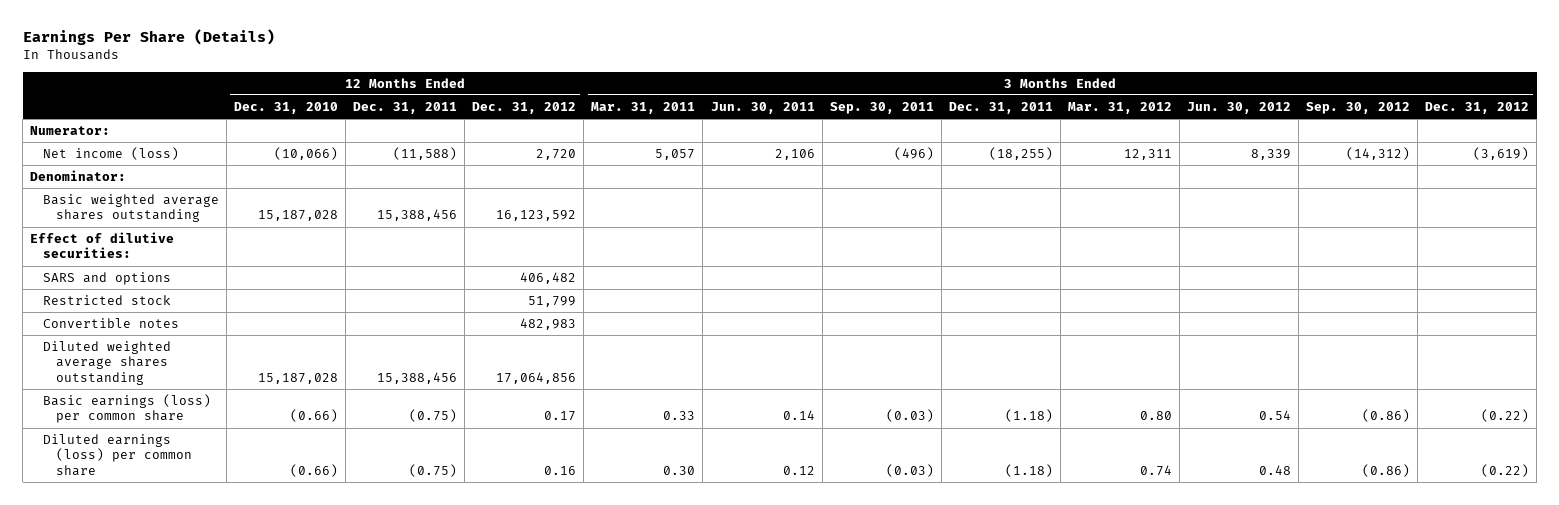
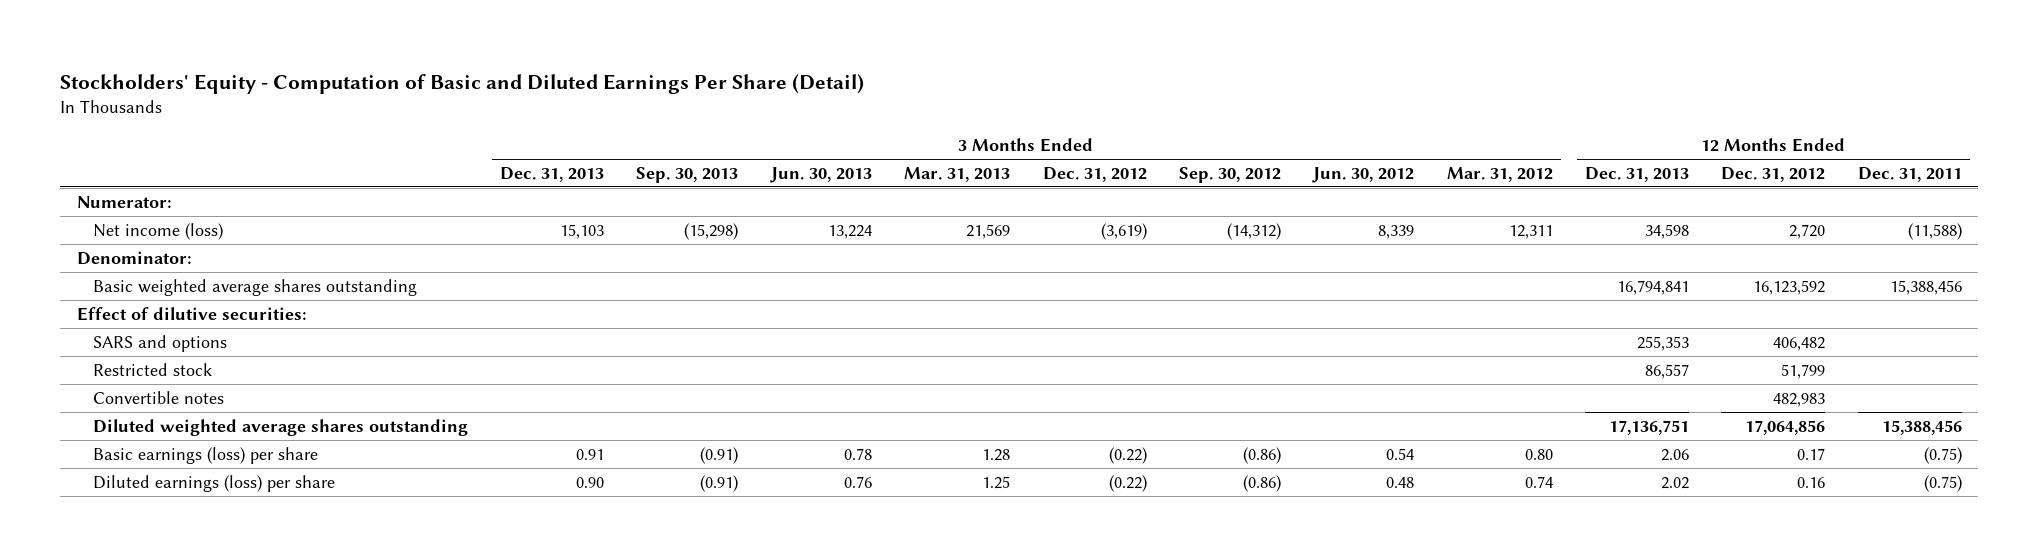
[22,29,275,46] Earnings Per Share (Details) -> [60,73,865,94] Stockholders' Equity - Computation of Basic and Diluted Earnings Per Share (Detail)
[234,102,339,115] Dec. 31, 2010 -> none
[591,102,696,115] Mar. 31, 2011 -> none
[710,102,815,115] Jun. 30, 2011 -> none
[829,102,934,115] Sep. 30, 2011 -> none
[948,102,1053,115] Dec. 31, 2011 -> none
none -> [500,166,605,182] Dec. 31, 2013
none -> [636,166,739,183] Sep. 30, 2013
none -> [769,166,872,183] Jun. 30, 2013
none -> [904,166,1011,182] Mar. 31, 2013
none -> [1585,166,1690,182] Dec. 31, 2013
[43,394,212,424] Basic earnings (loss) per common share -> [92,446,318,464] Basic earnings (loss) per share
[43,434,192,476] Diluted earnings (loss) per common share -> [92,474,335,492] Diluted earnings (loss) per share

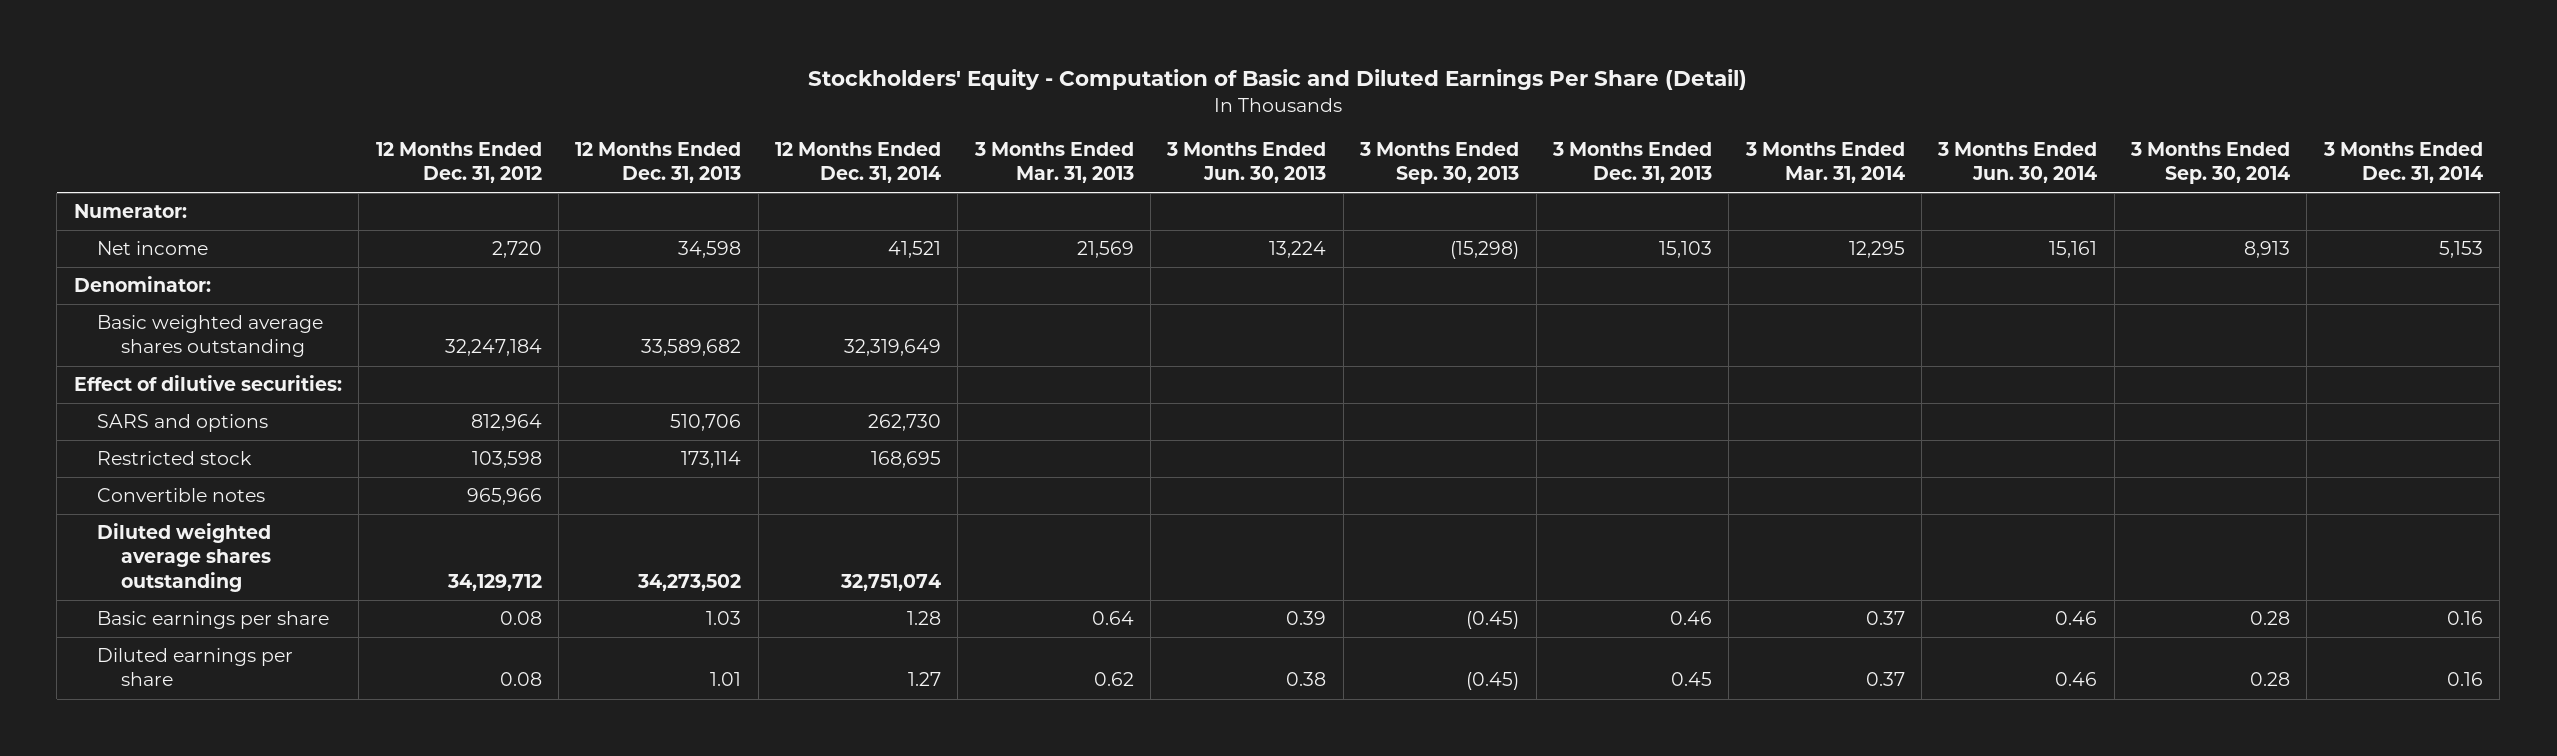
[1042,166,1147,182] Dec. 31, 2012 -> none
[1178,166,1281,183] Sep. 30, 2012 -> none
[1312,166,1415,183] Jun. 30, 2012 -> none
[1446,166,1553,182] Mar. 31, 2012 -> none
[1857,166,1962,182] Dec. 31, 2011 -> none
none -> [774,141,941,183] 12 Months Ended Dec. 31, 2014
none -> [1744,141,1905,183] 3 Months Ended Mar. 31, 2014
none -> [1937,141,2098,183] 3 Months Ended Jun. 30, 2014
none -> [2130,141,2291,184] 3 Months Ended Sep. 30, 2014
none -> [2322,141,2483,183] 3 Months Ended Dec. 31, 2014
[92,222,223,240] Net income (loss) -> [97,241,209,256] Net income
[1617,279,1690,295] 16,794,841 -> [641,339,742,357] 33,589,682
[1753,279,1826,295] 16,123,592 -> [444,339,542,357] 32,247,184
[1637,335,1690,351] 255,353 -> [670,414,742,432] 510,706
[1773,336,1826,351] 406,482 -> [470,414,542,432] 812,964
[1645,363,1690,379] 86,557 -> [681,451,742,469] 173,114
[1781,363,1826,379] 51,799 -> [471,451,542,469] 103,598
[1773,392,1826,407] 482,983 -> [466,488,542,506] 965,966
[1609,419,1690,435] 17,136,751 -> [637,573,742,591] 34,273,502
[1745,419,1826,435] 17,064,856 -> [446,573,542,591] 34,129,712
[92,446,318,464] Basic earnings (loss) per share -> [97,611,330,630] Basic earnings per share
[576,448,605,460] 0.91 -> [1669,611,1712,626] 0.46
[700,446,739,464] (0.91) -> [1466,611,1520,630] (0.45)
[843,447,872,460] 0.78 -> [1286,611,1327,626] 0.39
[982,448,1011,461] 1.28 -> [1091,611,1134,626] 0.64
[1661,448,1690,461] 2.06 -> [706,611,742,626] 1.03
[1797,447,1826,460] 0.17 -> [499,611,542,626] 0.08
[92,474,335,492] Diluted earnings (loss) per share -> [97,648,294,687] Diluted earnings per share
[576,476,605,488] 0.90 -> [1670,672,1712,687] 0.45
[700,474,739,492] (0.91) -> [1466,672,1520,691] (0.45)
[843,475,872,488] 0.76 -> [1286,672,1327,687] 0.38
[982,475,1011,489] 1.25 -> [1093,672,1134,687] 0.62
[1661,476,1690,489] 2.02 -> [710,672,742,687] 1.01
[1797,476,1826,488] 0.16 -> [499,672,542,687] 0.08

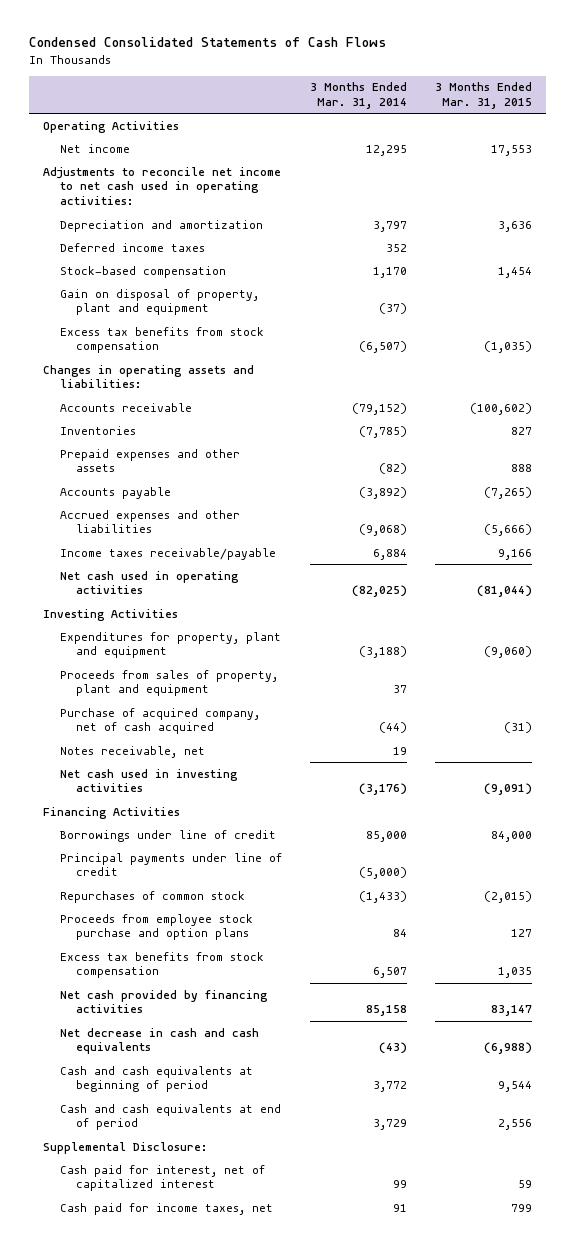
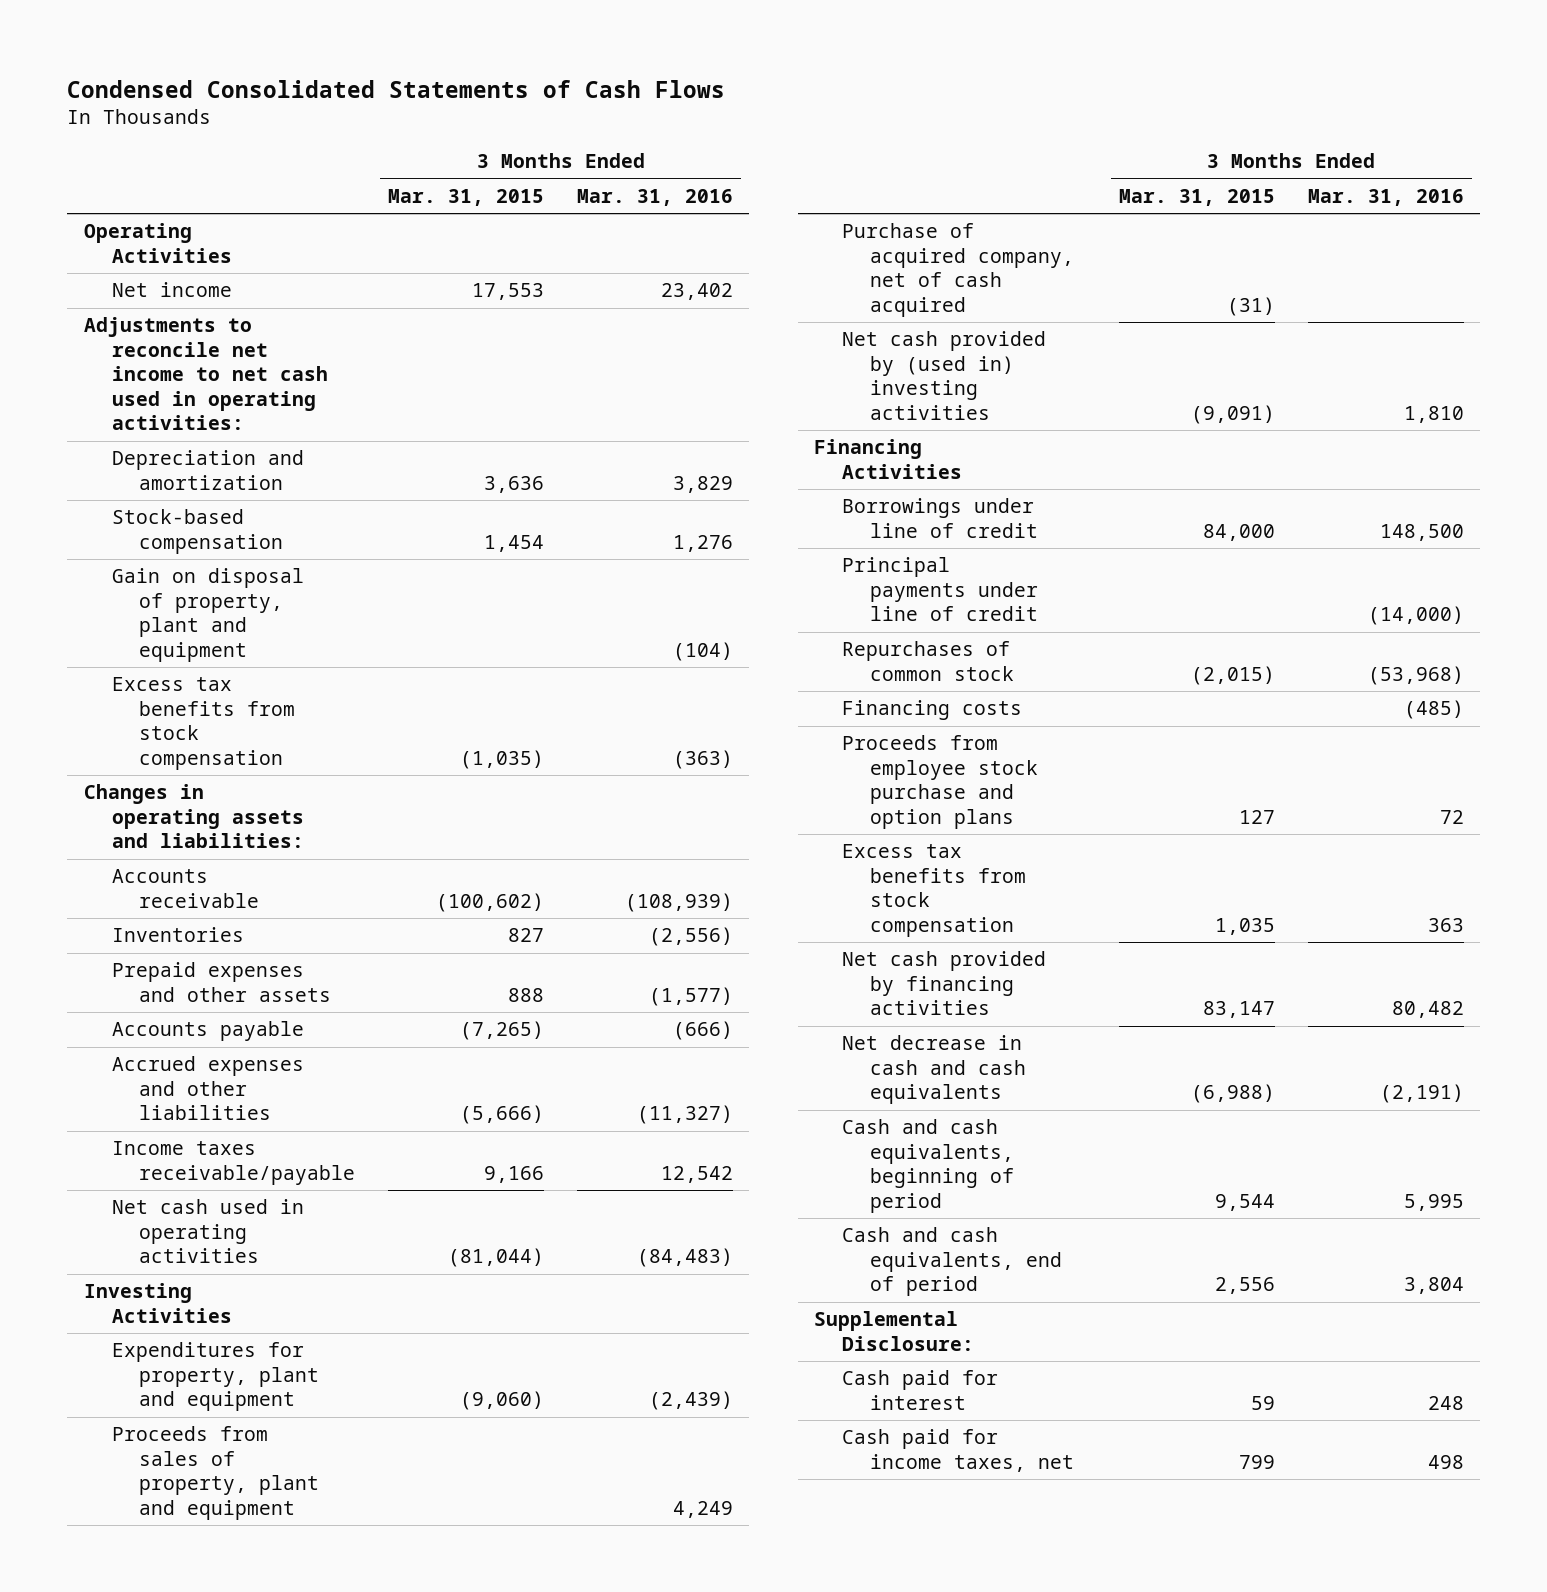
[309,82,407,110] 3 Months Ended Mar. 31, 2014 -> none
none -> [577,188,734,206] Mar. 31, 2016
[59,242,205,252] Deferred income taxes -> none
[59,745,205,758] Notes receivable, net -> none
[59,768,238,793] Net cash used in investing activities -> [842,331,1047,420] Net cash provided by (used in) investing activities
none -> [842,700,1023,721] Financing costs
[59,1065,253,1093] Cash and cash equivalents at beginning of period -> [842,1119,1014,1213] Cash and cash equivalents, beginning of period
[59,1103,281,1131] Cash and cash equivalents at end of period -> [842,1227,1062,1297] Cash and cash equivalents, end of period
[59,1164,265,1192] Cash paid for interest, net of capitalized interest -> [842,1370,999,1410] Cash paid for interest

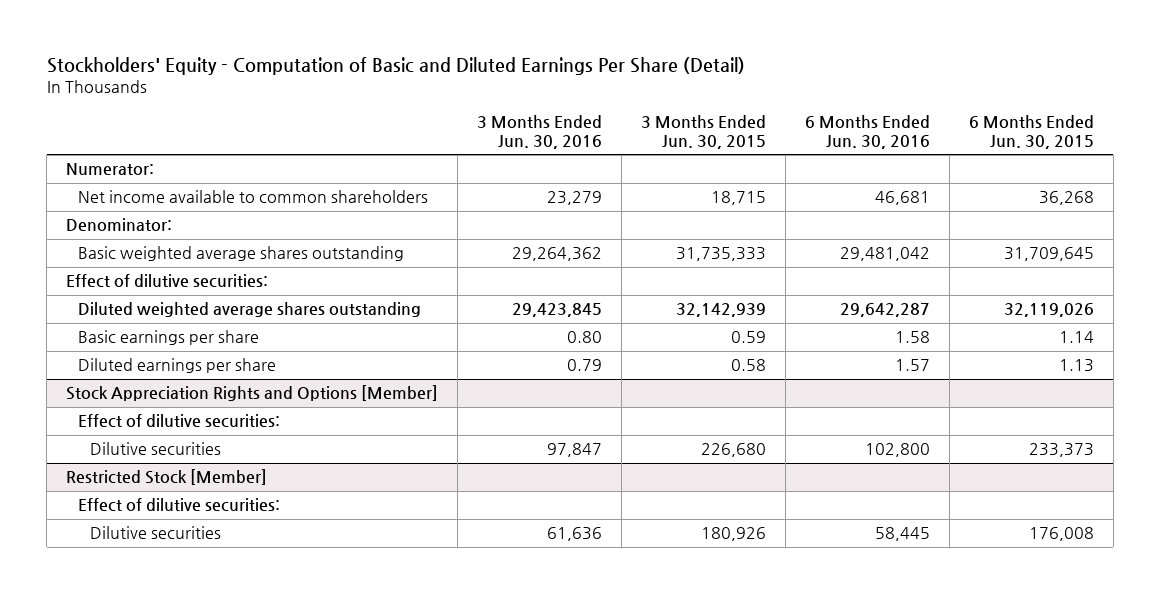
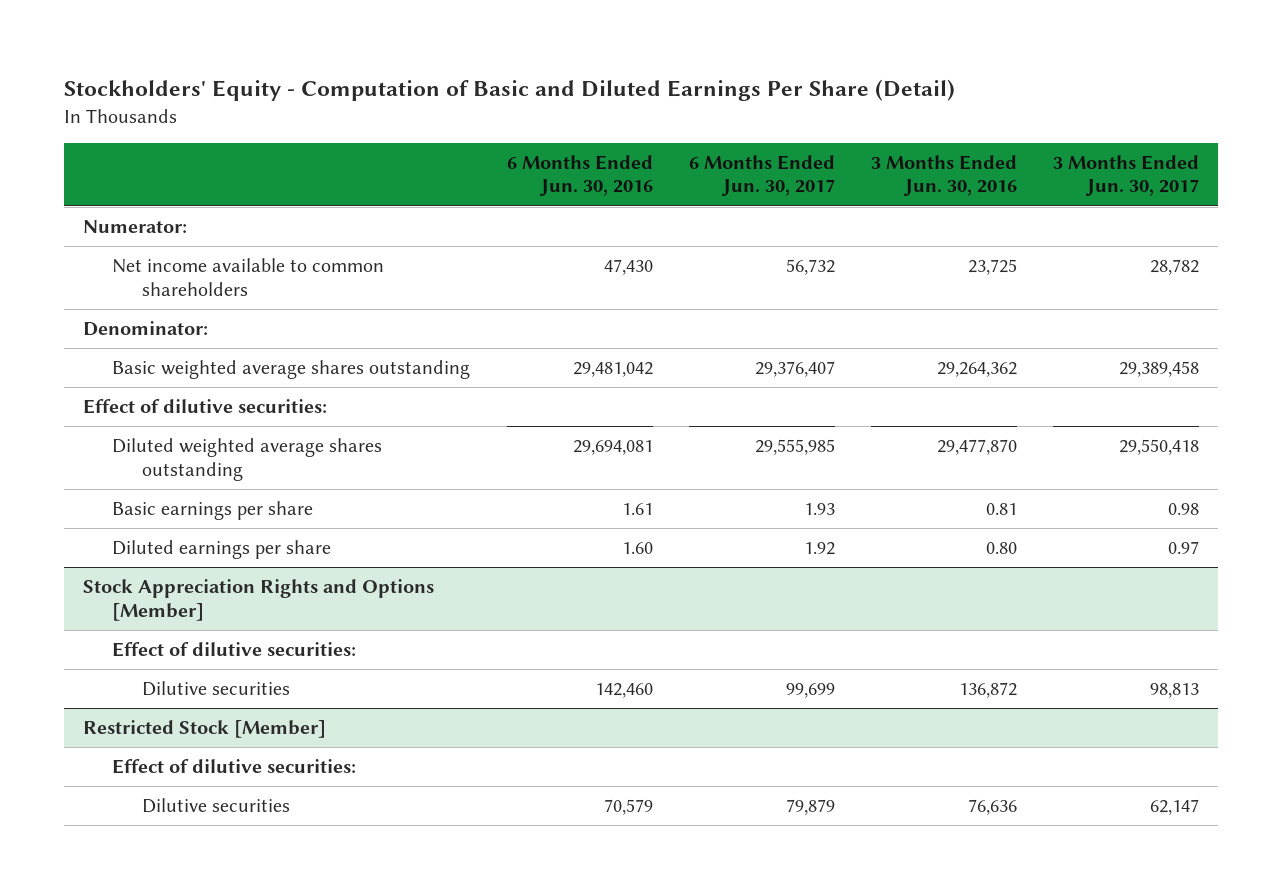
[641,115,767,149] 3 Months Ended Jun. 30, 2015 -> none
[968,115,1094,149] 6 Months Ended Jun. 30, 2015 -> none
none -> [688,155,835,197] 6 Months Ended Jun. 30, 2017
none -> [1053,155,1200,197] 3 Months Ended Jun. 30, 2017
[547,191,603,206] 23,279 -> [968,259,1018,276] 23,725
[874,191,930,206] 46,681 -> [603,259,653,276] 47,430
[512,303,603,318] 29,423,845 -> [937,439,1018,456] 29,477,870
[839,303,930,318] 29,642,287 -> [572,440,653,456] 29,694,081
[567,331,603,344] 0.80 -> [986,503,1018,516] 0.81
[894,331,930,344] 1.58 -> [621,503,653,516] 1.61
[567,359,603,372] 0.79 -> [986,542,1018,555] 0.80
[894,359,930,372] 1.57 -> [621,542,653,555] 1.60
[547,443,603,458] 97,847 -> [959,682,1018,699] 136,872
[864,443,930,458] 102,800 -> [594,683,653,699] 142,460
[547,527,603,542] 61,636 -> [968,799,1018,816] 76,636
[874,527,930,542] 58,445 -> [603,799,653,816] 70,579

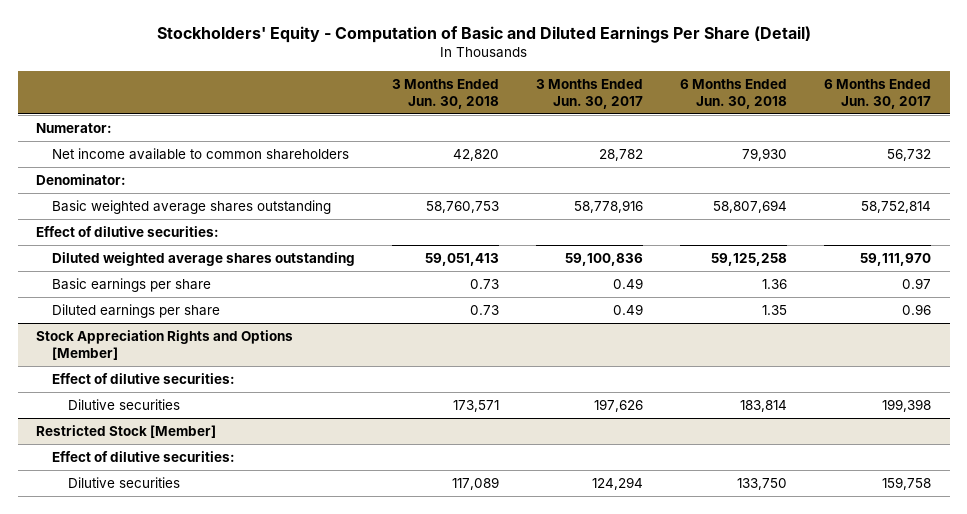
[506,155,653,197] 6 Months Ended Jun. 30, 2016 -> none
[871,155,1018,197] 3 Months Ended Jun. 30, 2016 -> none
none -> [392,78,500,109] 3 Months Ended Jun. 30, 2018
none -> [680,78,788,109] 6 Months Ended Jun. 30, 2018
[754,361,835,378] 29,376,407 -> [861,200,932,213] 58,752,814
[1119,361,1200,378] 29,389,458 -> [574,199,644,213] 58,778,916
[754,439,835,456] 29,555,985 -> [860,252,932,266] 59,111,970
[1119,439,1200,456] 29,550,418 -> [565,252,644,266] 59,100,836
[803,503,835,516] 1.93 -> [902,277,932,289] 0.97
[1168,503,1200,516] 0.98 -> [613,277,644,289] 0.49
[803,542,835,556] 1.92 -> [902,303,932,315] 0.96
[1168,541,1200,555] 0.97 -> [613,303,644,315] 0.49
[785,683,835,699] 99,699 -> [882,398,932,412] 199,398
[1150,683,1200,699] 98,813 -> [594,398,644,412] 197,626
[785,799,835,816] 79,879 -> [882,476,932,490] 159,758
[1150,799,1200,816] 62,147 -> [592,476,644,490] 124,294

